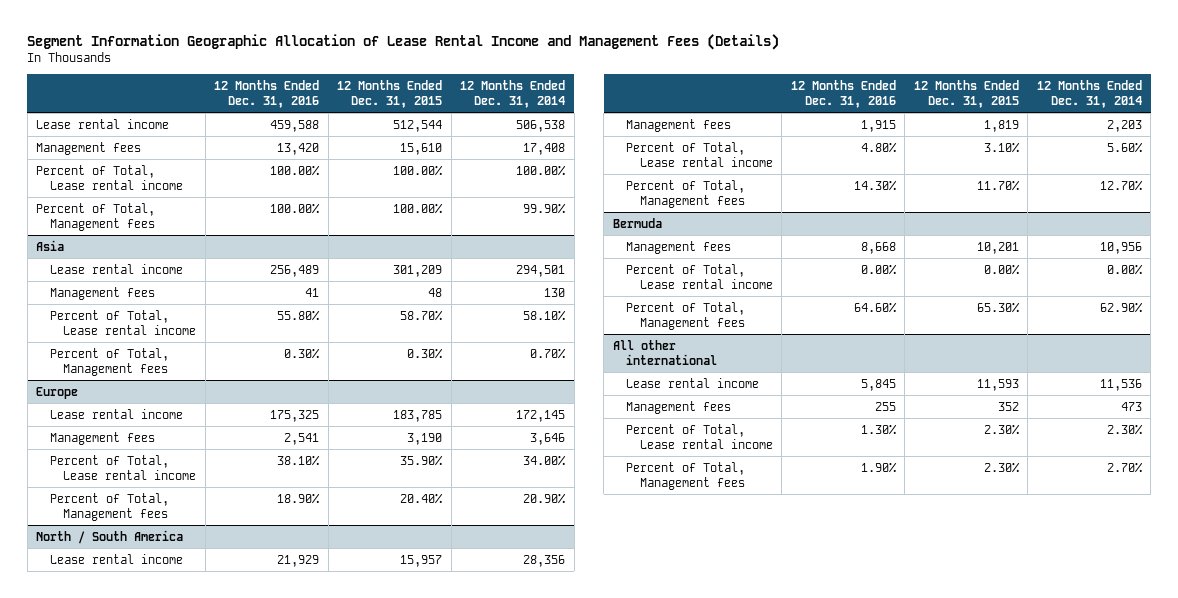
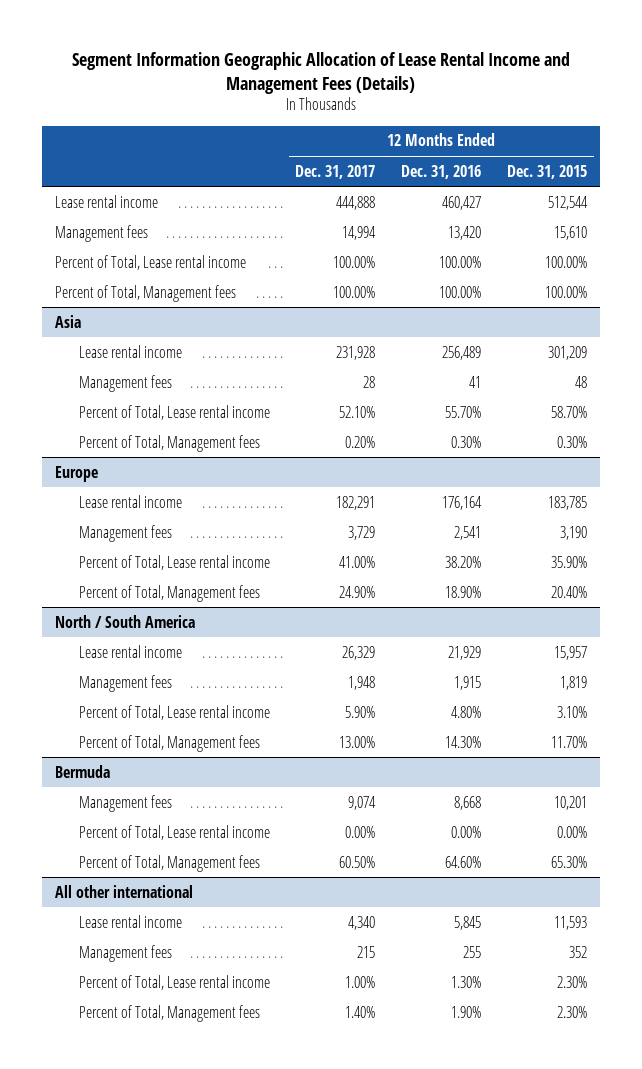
[460,79,566,108] 12 Months Ended Dec. 31, 2014 -> none
none -> [295,164,376,179] Dec. 31, 2017
[270,119,320,132] 459,588 -> [442,195,482,210] 460,427
[277,309,321,321] 55.80% -> [445,405,482,418] 55.70%
[270,409,320,422] 175,325 -> [442,495,483,510] 176,164
[277,454,321,466] 38.10% -> [445,555,482,568] 38.20%

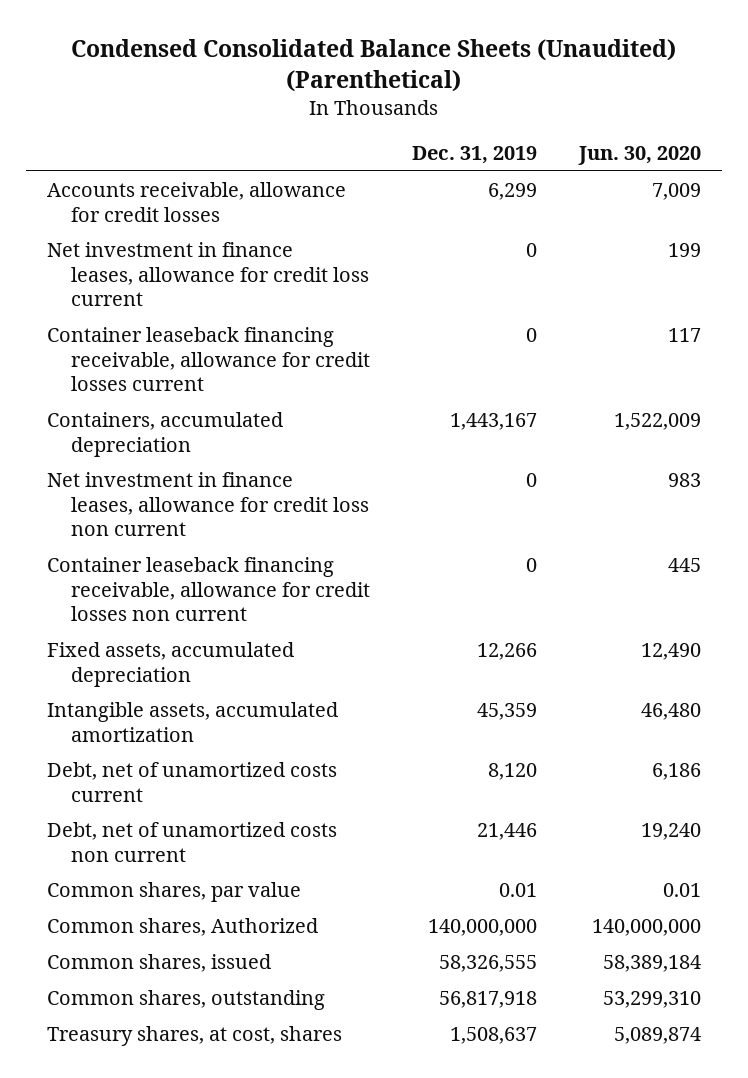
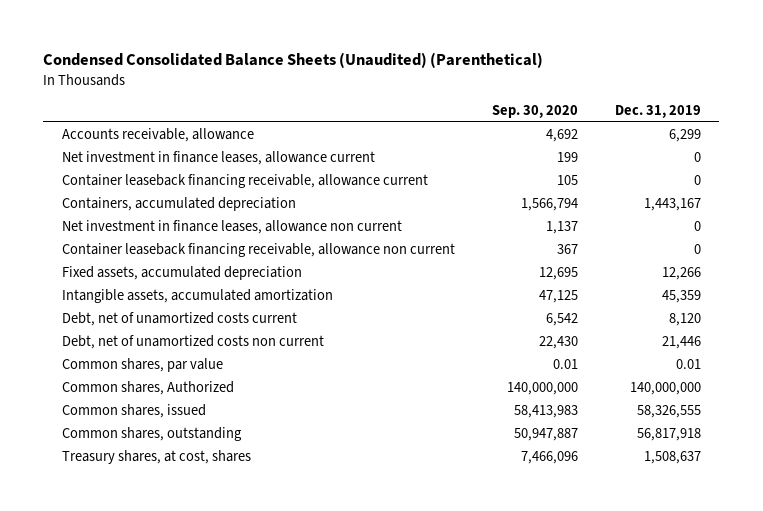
[578,146,702,166] Jun. 30, 2020 -> none
none -> [491,105,578,119] Sep. 30, 2020
[46,182,346,222] Accounts receivable, allowance for credit losses -> [61,128,254,143] Accounts receivable, allowance
[46,242,369,307] Net investment in finance leases, allowance for credit loss current -> [61,151,375,166] Net investment in finance leases, allowance current
[46,327,370,392] Container leaseback financing receivable, allowance for credit losses current -> [61,174,428,189] Container leaseback financing receivable, allowance current
[46,472,369,537] Net investment in finance leases, allowance for credit loss non current -> [61,220,402,235] Net investment in finance leases, allowance non current
[46,557,370,622] Container leaseback financing receivable, allowance for credit losses non current -> [61,243,455,258] Container leaseback financing receivable, allowance non current

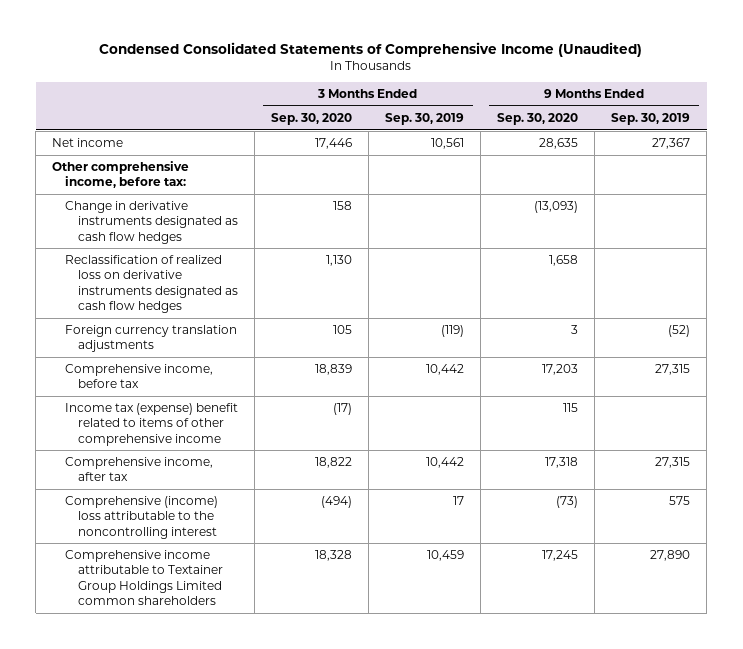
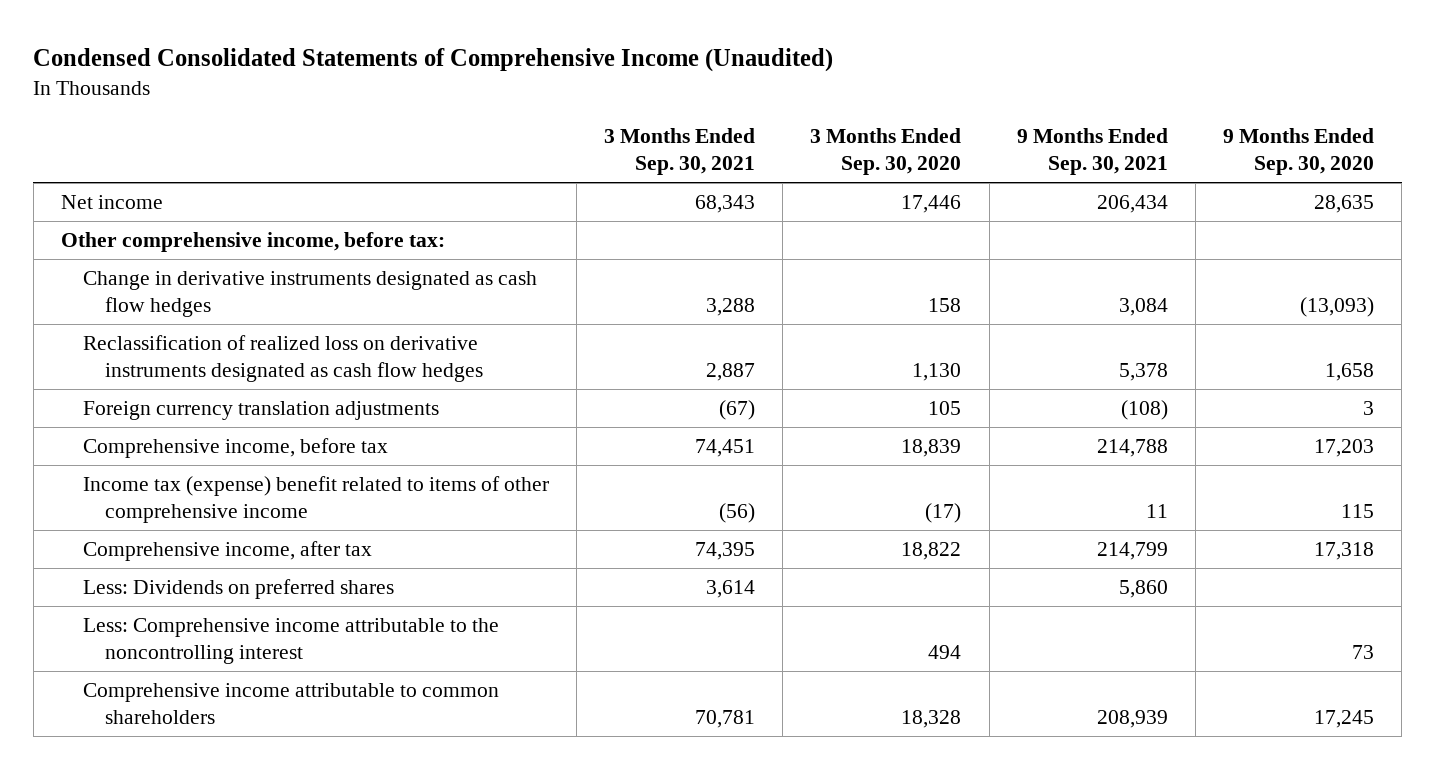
[385,112,465,125] Sep. 30, 2019 -> none
[611,112,691,125] Sep. 30, 2019 -> none
none -> [604,127,756,176] 3 Months Ended Sep. 30, 2021
none -> [1016,127,1168,176] 9 Months Ended Sep. 30, 2021
none -> [82,578,394,599] Less: Dividends on preferred shares
[65,496,219,539] Comprehensive (income) loss attributable to the noncontrolling interest -> [82,617,499,665] Less: Comprehensive income attributable to the noncontrolling interest
[321,496,353,509] (494) -> [928,645,962,660] 494
[556,496,579,509] (73) -> [1351,645,1374,660] 73
[65,550,224,605] Comprehensive income attributable to Textainer Group Holdings Limited common shareholders -> [82,682,499,725] Comprehensive income attributable to common shareholders

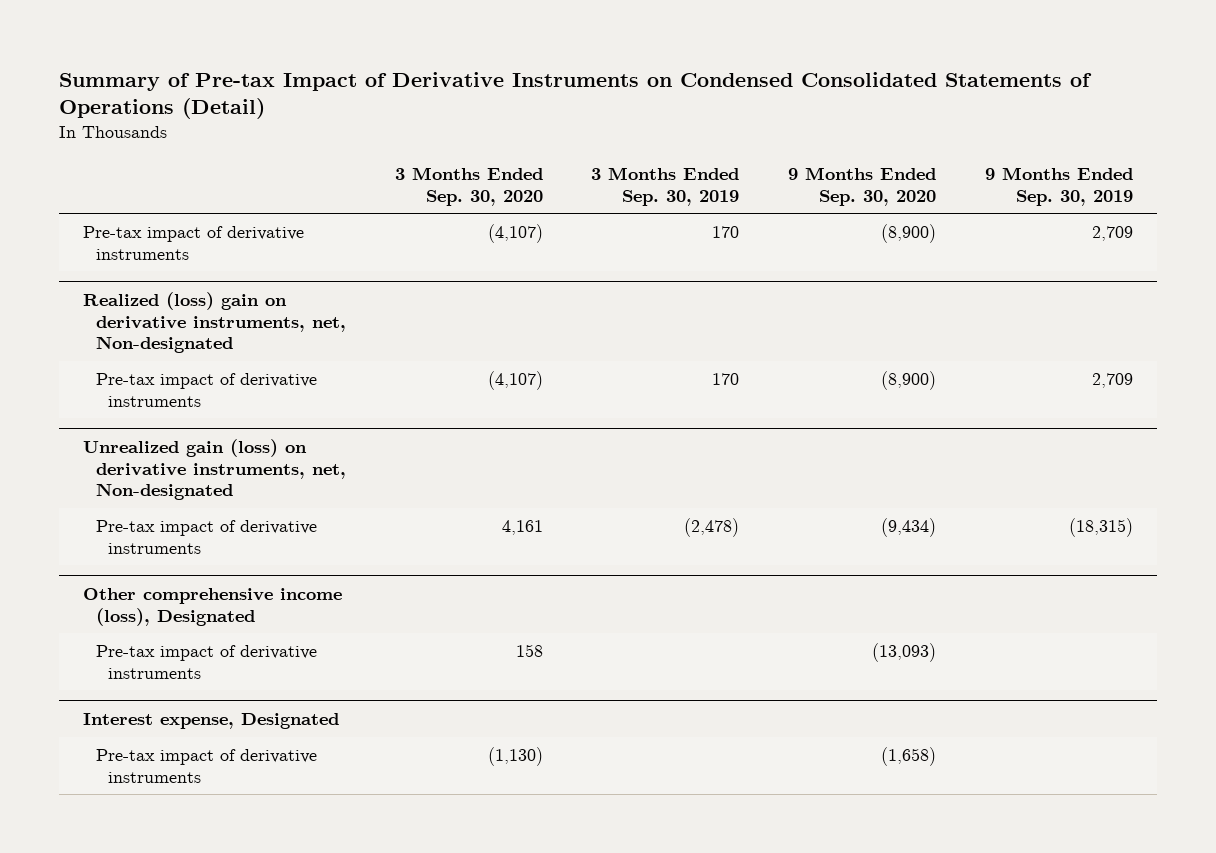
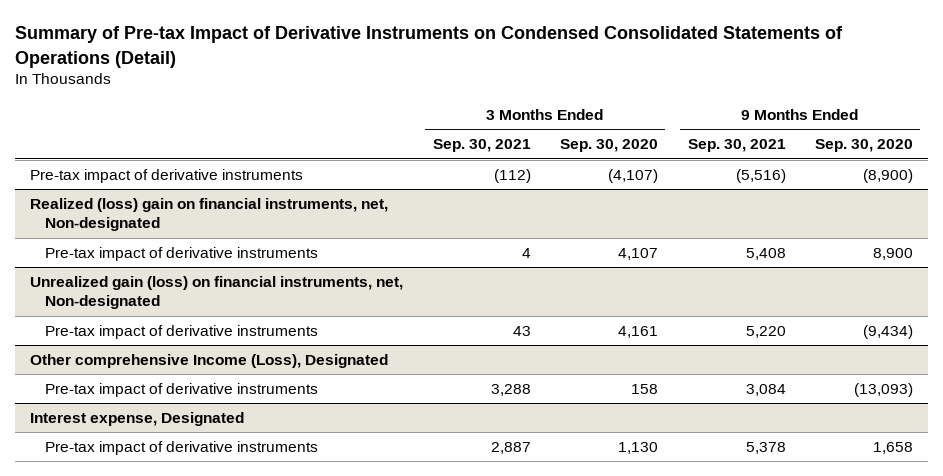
[591,166,740,206] 3 Months Ended Sep. 30, 2019 -> none
[984,166,1133,206] 9 Months Ended Sep. 30, 2019 -> none
none -> [432,139,531,153] Sep. 30, 2021
none -> [687,139,786,153] Sep. 30, 2021
[83,291,346,354] Realized (loss) gain on derivative instruments, net, Non-designated -> [30,198,389,232] Realized (loss) gain on financial instruments, net, Non-designated
[487,370,543,390] (4,107) -> [618,248,659,261] 4,107
[881,370,937,390] (8,900) -> [873,248,914,261] 8,900
[83,438,346,501] Unrealized gain (loss) on derivative instruments, net, Non-designated -> [30,276,404,310] Unrealized gain (loss) on financial instruments, net, Non-designated
[83,587,343,626] Other comprehensive income (loss), Designated -> [30,354,389,369] Other comprehensive Income (Loss), Designated
[487,746,543,766] (1,130) -> [618,442,659,455] 1,130
[881,746,937,766] (1,658) -> [873,442,914,455] 1,658

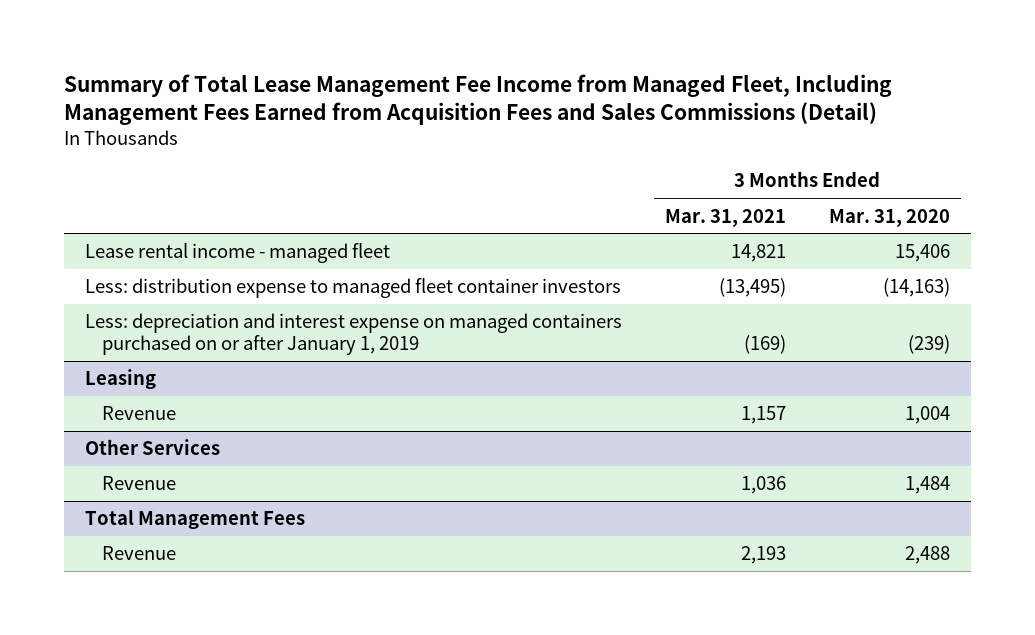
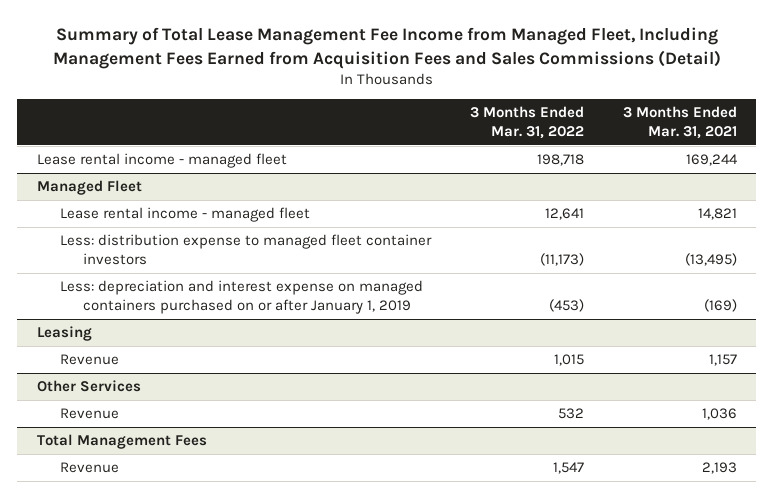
[828,208,950,227] Mar. 31, 2020 -> none
none -> [469,106,584,140] 3 Months Ended Mar. 31, 2022
none -> [36,153,287,169] Lease rental income - managed fleet
none -> [36,180,142,196] Managed Fleet

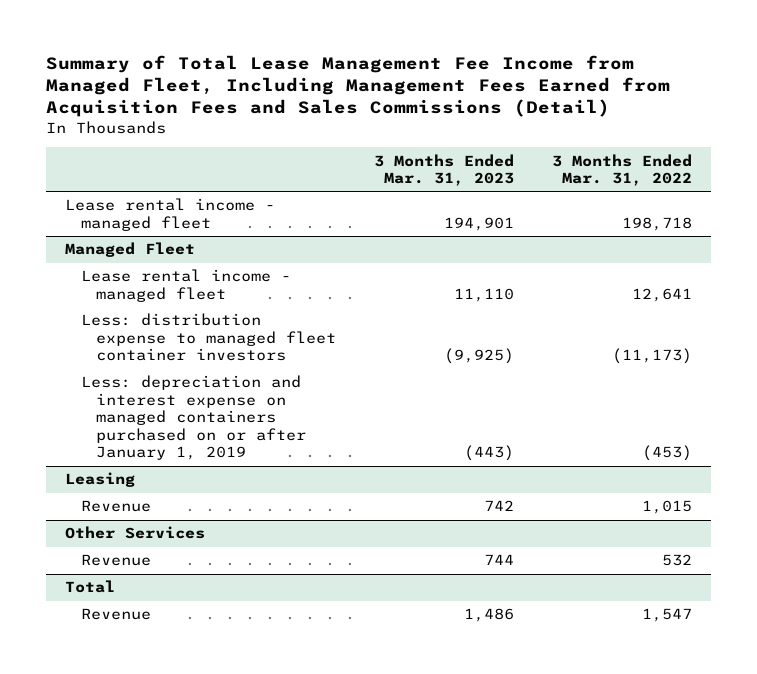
[622,106,737,140] 3 Months Ended Mar. 31, 2021 -> none
none -> [374,153,515,186] 3 Months Ended Mar. 31, 2023
[36,434,207,450] Total Management Fees -> [65,580,116,594] Total

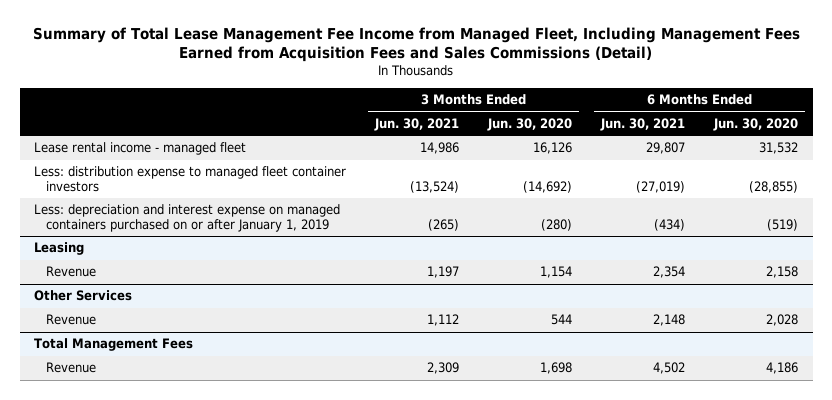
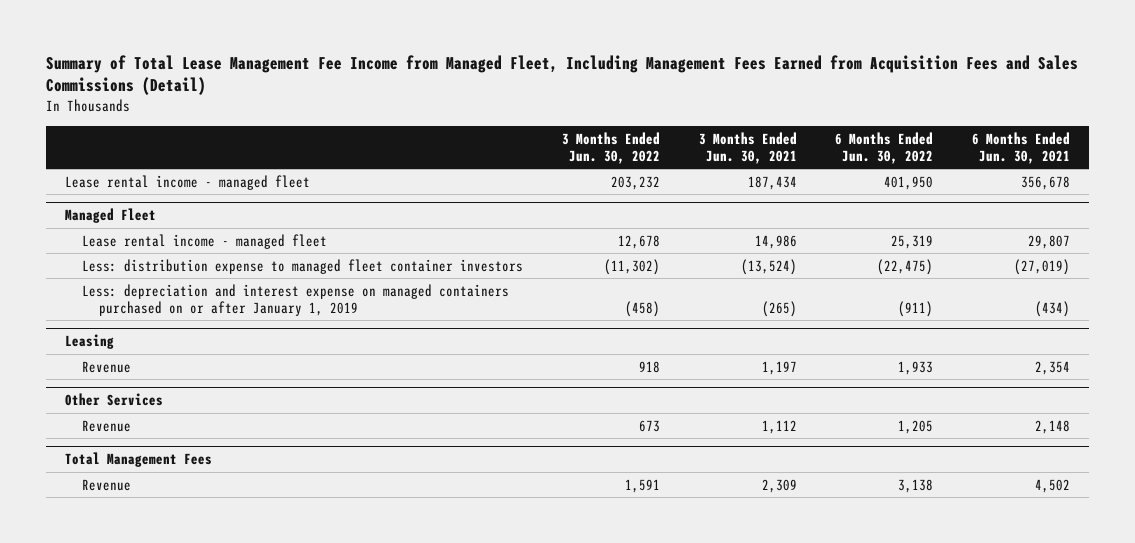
[487,117,573,131] Jun. 30, 2020 -> none
[713,117,799,131] Jun. 30, 2020 -> none
none -> [561,131,660,164] 3 Months Ended Jun. 30, 2022
none -> [835,131,934,164] 6 Months Ended Jun. 30, 2022
none -> [65,174,311,190] Lease rental income - managed fleet
none -> [65,208,157,224] Managed Fleet

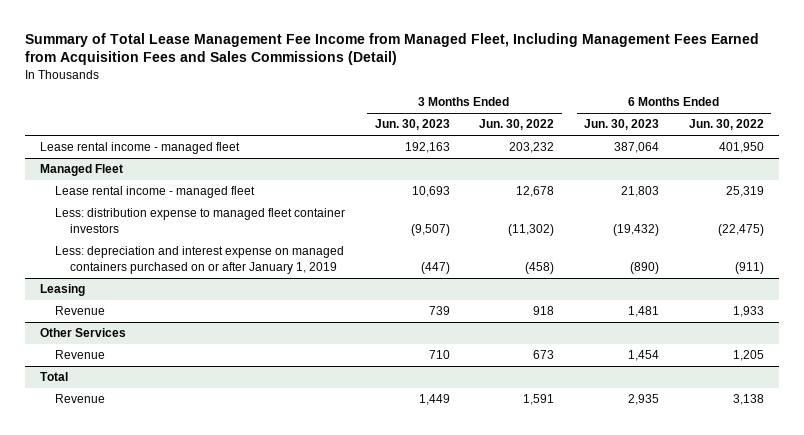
[698,131,797,164] 3 Months Ended Jun. 30, 2021 -> none
[972,131,1071,164] 6 Months Ended Jun. 30, 2021 -> none
none -> [374,119,450,131] Jun. 30, 2023
none -> [584,119,660,131] Jun. 30, 2023
[65,452,213,468] Total Management Fees -> [39,372,68,382] Total

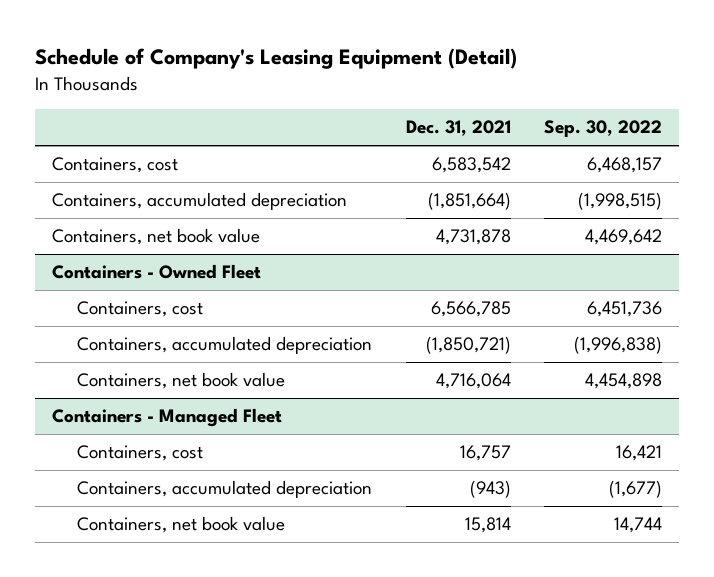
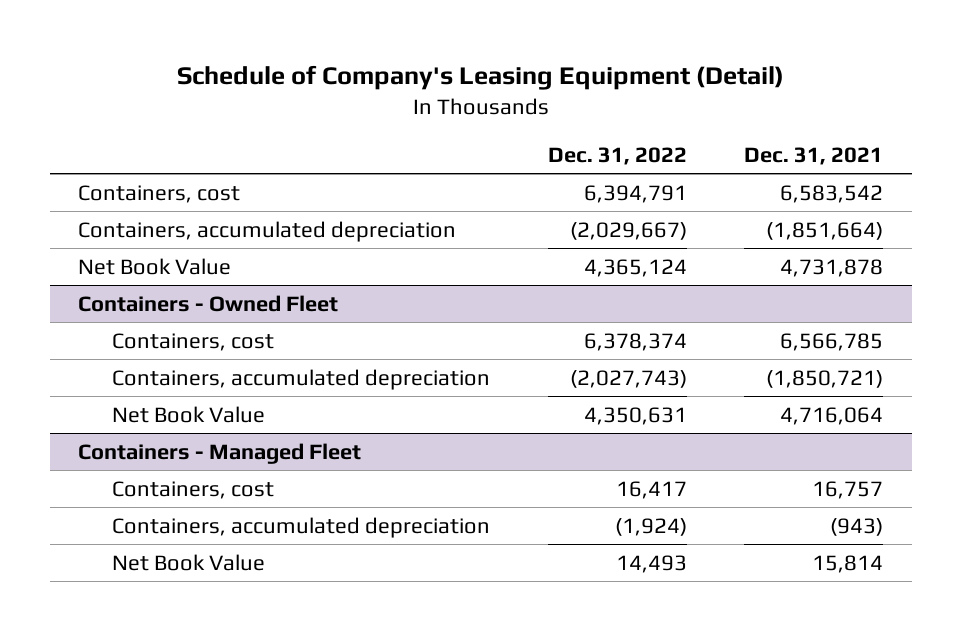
[544,120,663,138] Sep. 30, 2022 -> none
none -> [547,146,687,165] Dec. 31, 2022
[51,228,260,246] Containers, net book value -> [78,257,232,275] Net Book Value
[77,372,286,390] Containers, net book value -> [112,405,266,423] Net Book Value
[77,516,286,534] Containers, net book value -> [112,553,266,571] Net Book Value

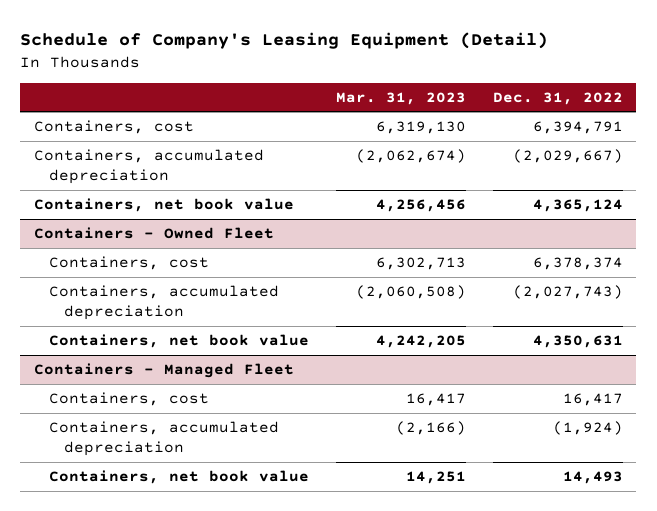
[744,146,884,165] Dec. 31, 2021 -> none
none -> [335,91,466,105] Mar. 31, 2023
[78,257,232,275] Net Book Value -> [33,198,294,213] Containers, net book value
[112,405,266,423] Net Book Value -> [48,334,309,349] Containers, net book value
[112,553,266,571] Net Book Value -> [48,470,309,485] Containers, net book value

